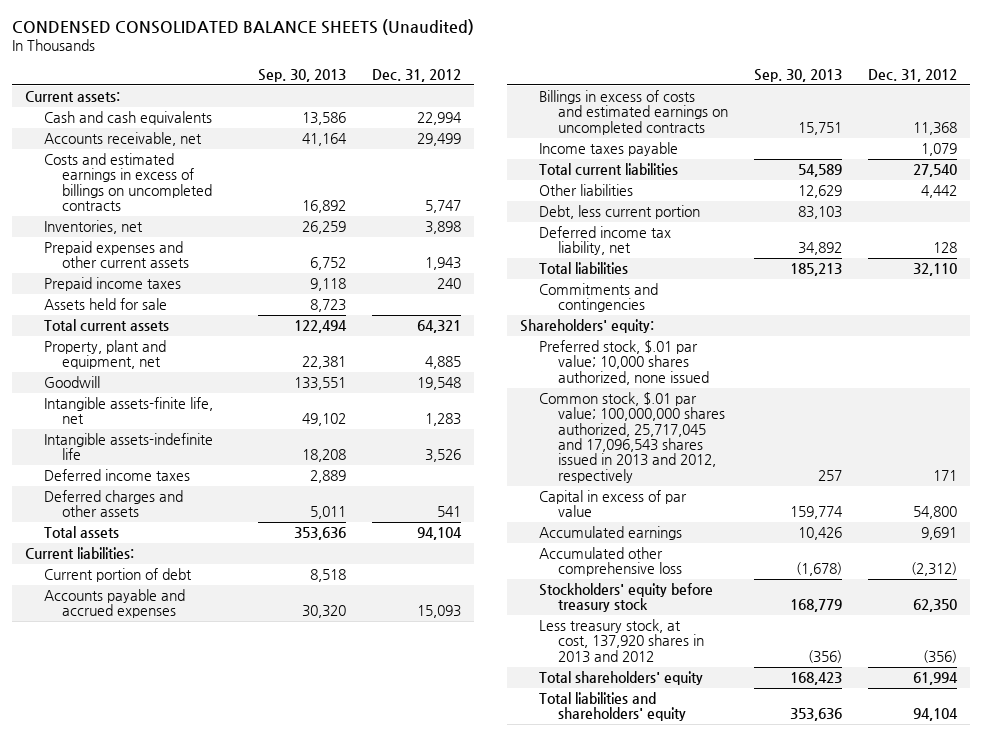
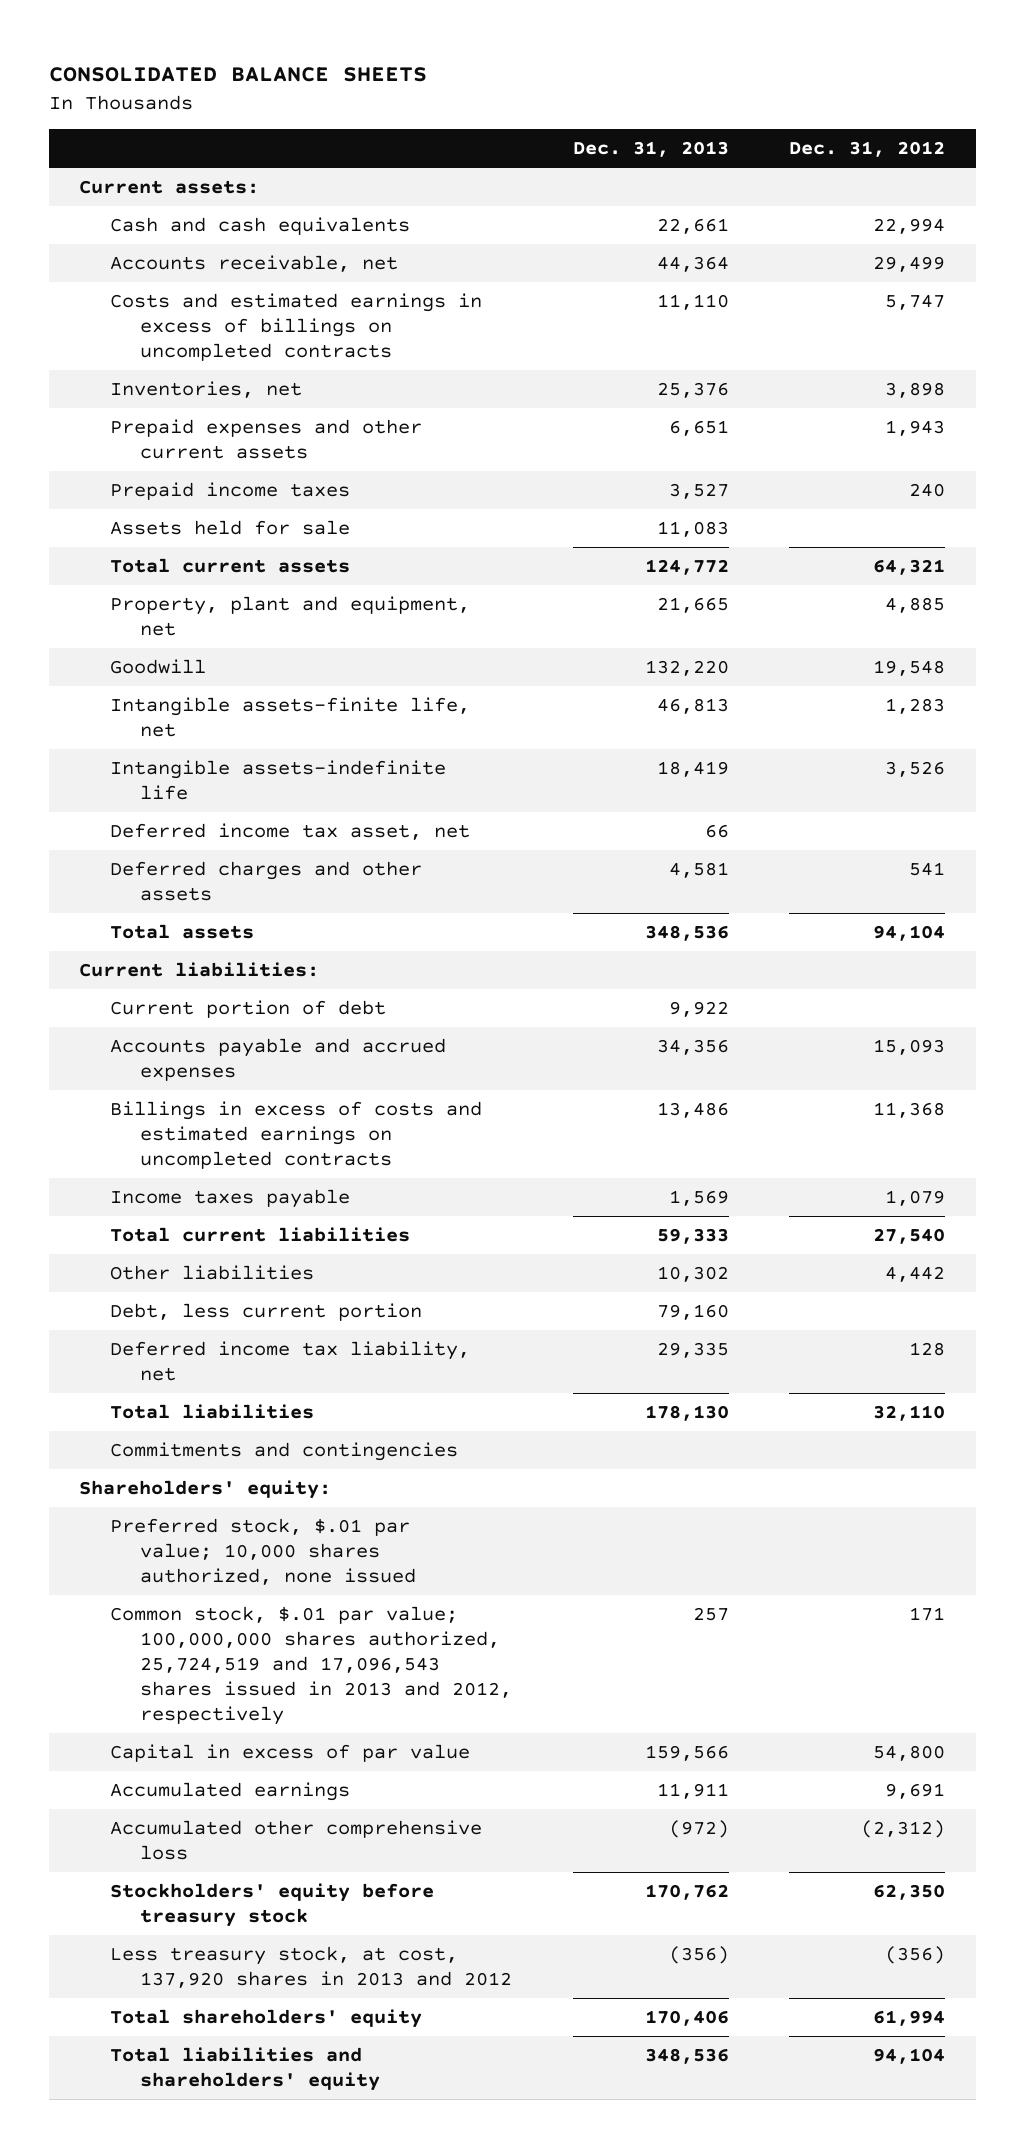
[11,19,474,36] CONDENSED CONSOLIDATED BALANCE SHEETS (Unaudited) -> [48,66,427,82] CONSOLIDATED BALANCE SHEETS
[258,68,347,82] Sep. 30, 2013 -> none
none -> [572,141,729,158] Dec. 31, 2013
[43,469,190,482] Deferred income taxes -> [109,823,470,841] Deferred income tax asset, net
[539,392,725,483] Common stock, $.01 par value; 100,000,000 shares authorized, 25,717,045 and 17,096,543 shares issued in 2013 and 2012, respectively -> [109,1606,513,1725] Common stock, $.01 par value; 100,000,000 shares authorized, 25,724,519 and 17,096,543 shares issued in 2013 and 2012, respectively

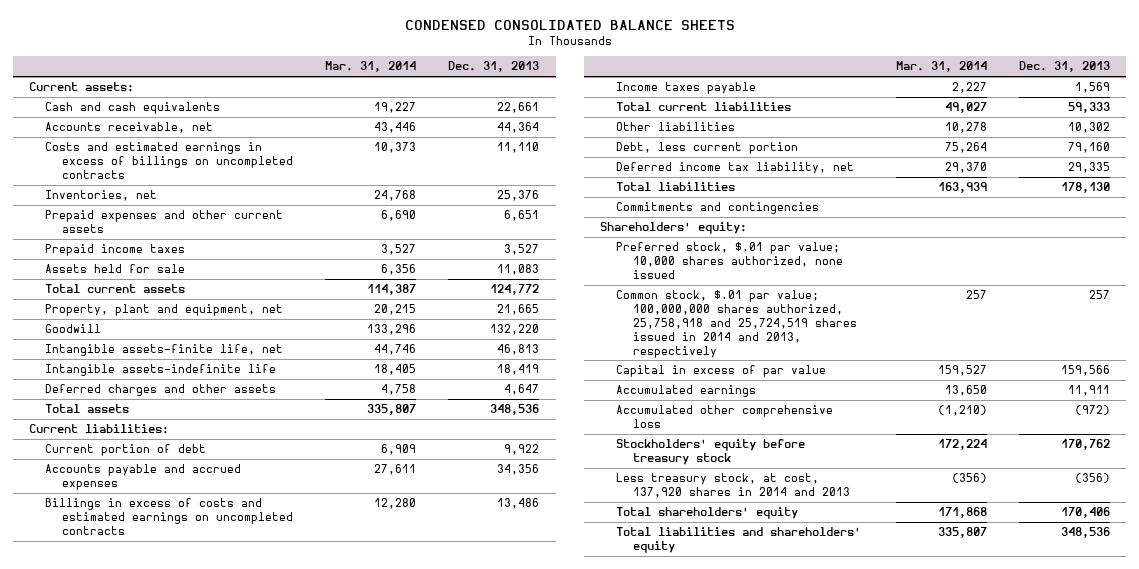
[48,66,427,82] CONSOLIDATED BALANCE SHEETS -> [404,20,735,31] CONDENSED CONSOLIDATED BALANCE SHEETS
[789,141,946,158] Dec. 31, 2012 -> none
none -> [325,61,417,73] Mar. 31, 2014
[109,823,470,841] Deferred income tax asset, net -> none
[668,862,729,879] 4,581 -> [504,384,540,396] 4,647
[109,1606,513,1725] Common stock, $.01 par value; 100,000,000 shares authorized, 25,724,519 and 17,096,543 shares issued in 2013 and 2012, respectively -> [616,290,857,358] Common stock, $.01 par value; 100,000,000 shares authorized, 25,758,918 and 25,724,519 shares issued in 2014 and 2013, respectively
[109,1946,513,1989] Less treasury stock, at cost, 137,920 shares in 2013 and 2012 -> [616,473,850,499] Less treasury stock, at cost, 137,920 shares in 2014 and 2013

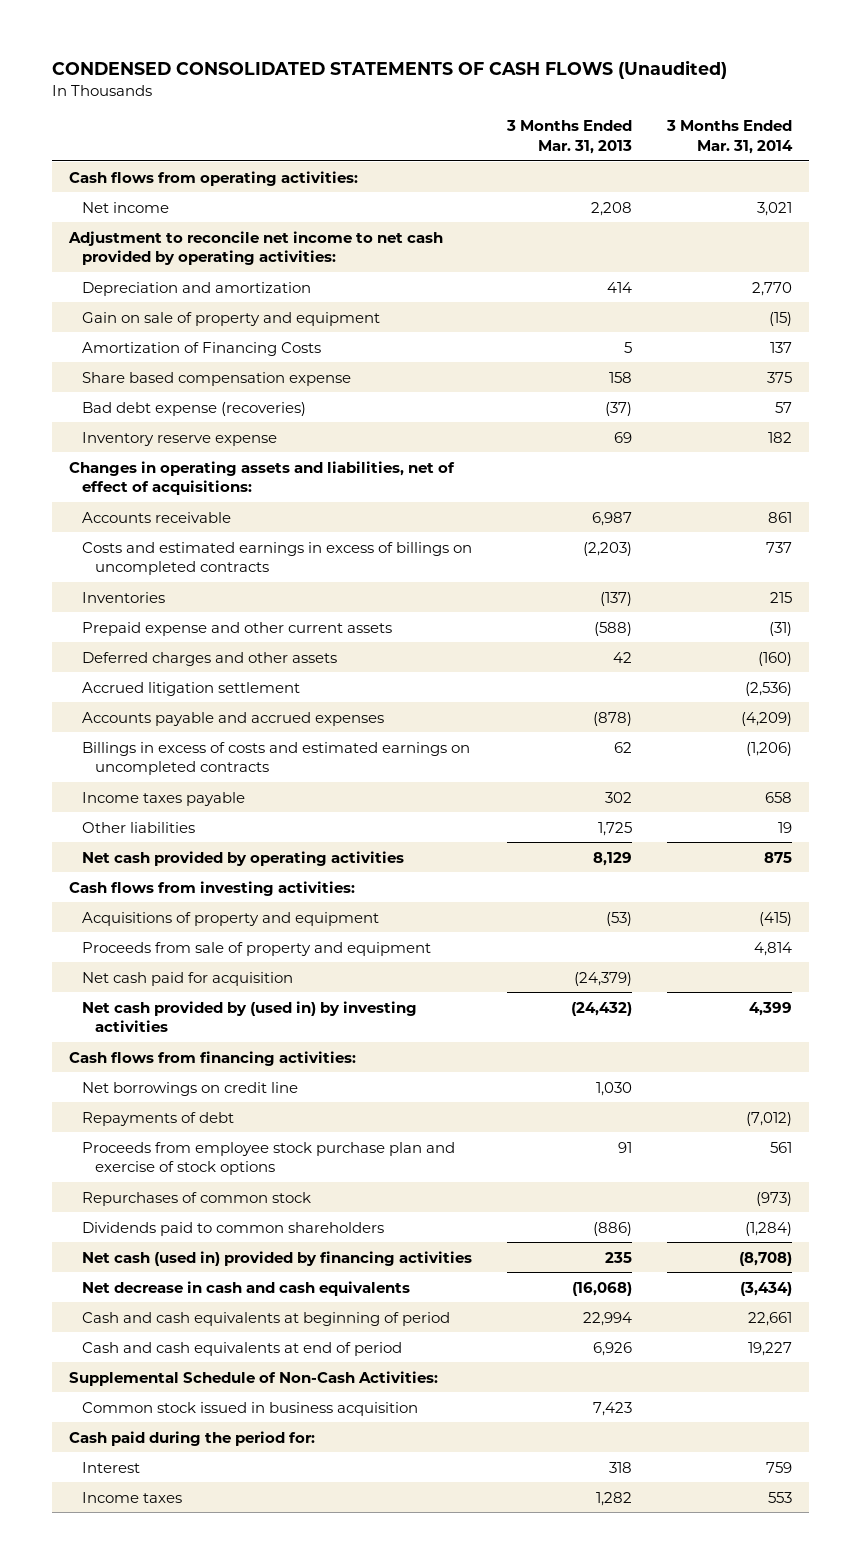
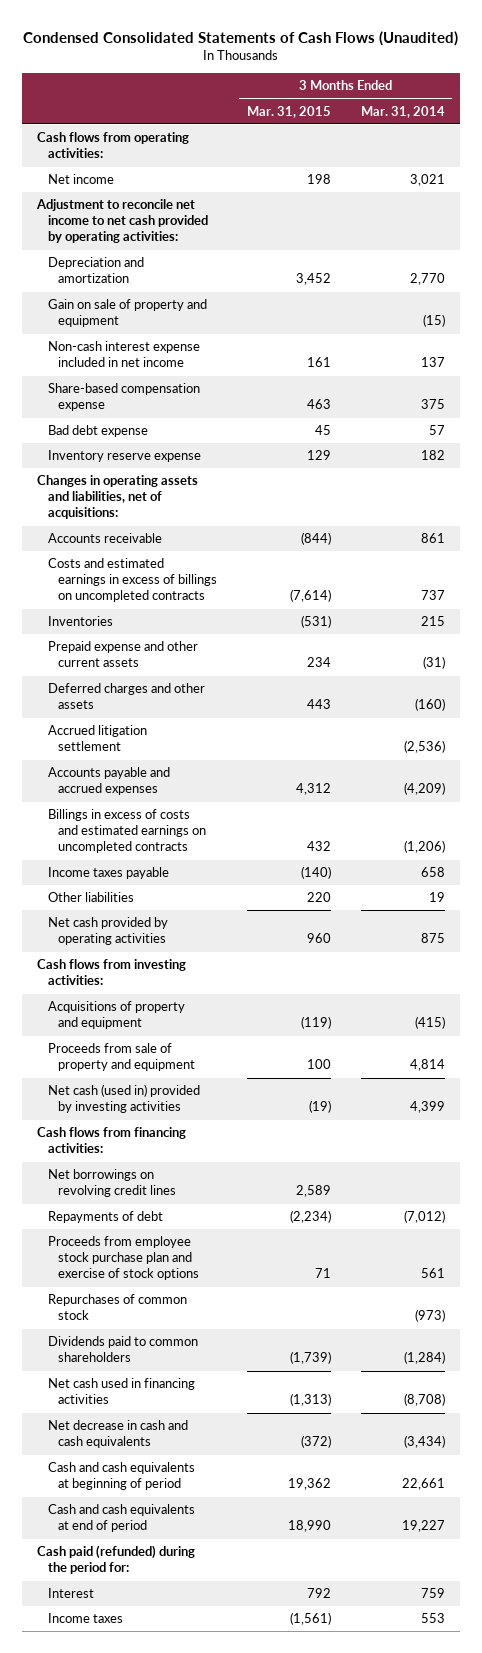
[52,60,728,80] CONDENSED CONSOLIDATED STATEMENTS OF CASH FLOWS (Unaudited) -> [23,30,459,46] Condensed Consolidated Statements of Cash Flows (Unaudited)
[506,120,633,154] 3 Months Ended Mar. 31, 2013 -> none
none -> [246,105,331,118] Mar. 31, 2015
[82,341,322,356] Amortization of Financing Costs -> [47,341,200,368] Non-cash interest expense included in net income
[82,371,352,386] Share based compensation expense -> [47,383,200,412] Share-based compensation expense
[82,401,307,416] Bad debt expense (recoveries) -> [47,425,148,438] Bad debt expense
[69,460,456,495] Changes in operating assets and liabilities, net of effect of acquisitions: -> [37,475,199,520] Changes in operating assets and liabilities, net of acquisitions:
[82,971,294,986] Net cash paid for acquisition -> none
[82,1000,418,1032] Net cash provided by (used in) by investing activities -> [47,1084,200,1114] Net cash (used in) provided by investing activities
[82,1081,299,1096] Net borrowings on credit line -> [47,1169,176,1198] Net borrowings on revolving credit lines
[82,1250,473,1266] Net cash (used in) provided by financing activities -> [47,1378,195,1405] Net cash used in financing activities
[69,1370,439,1386] Supplemental Schedule of Non-Cash Activities: -> none
[82,1401,419,1416] Common stock issued in business acquisition -> none
[69,1430,316,1446] Cash paid during the period for: -> [37,1545,196,1575] Cash paid (refunded) during the period for:

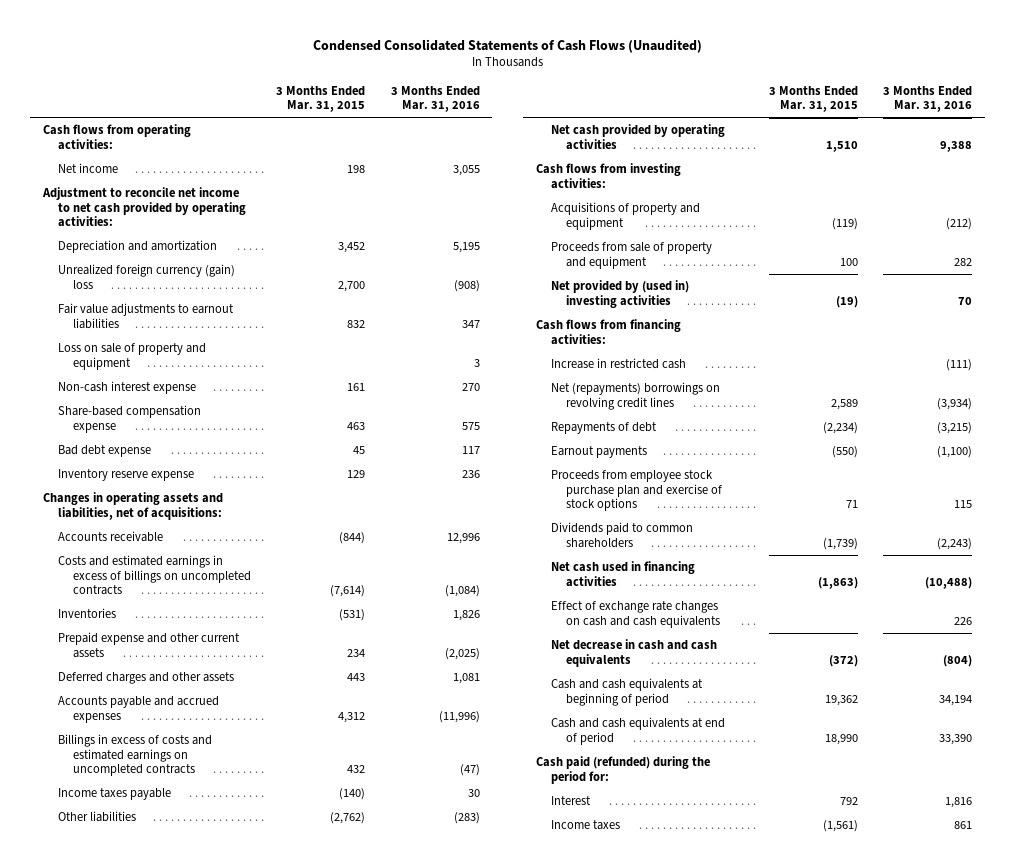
[360,105,445,118] Mar. 31, 2014 -> none
none -> [390,85,480,113] 3 Months Ended Mar. 31, 2016
none -> [58,264,236,289] Unrealized foreign currency (gain) loss
none -> [58,303,235,329] Fair value adjustments to earnout liabilities
[47,299,207,328] Gain on sale of property and equipment -> [58,343,207,370] Loss on sale of property and equipment
[47,341,200,368] Non-cash interest expense included in net income -> [58,381,197,395] Non-cash interest expense
[47,725,147,752] Accrued litigation settlement -> none
[306,892,331,903] 220 -> [330,812,366,825] (2,762)
[306,933,331,944] 960 -> [826,140,859,152] 1,510
[47,1084,200,1114] Net cash (used in) provided by investing activities -> [550,280,689,308] Net provided by (used in) investing activities
none -> [550,358,686,370] Increase in restricted cash
[47,1169,176,1198] Net borrowings on revolving credit lines -> [550,382,720,410] Net (repayments) borrowings on revolving credit lines
none -> [550,446,647,459] Earnout payments
[47,1294,187,1321] Repurchases of common stock -> none
[289,1393,331,1407] (1,313) -> [818,576,859,589] (1,863)
none -> [550,601,720,628] Effect of exchange rate changes on cash and cash equivalents

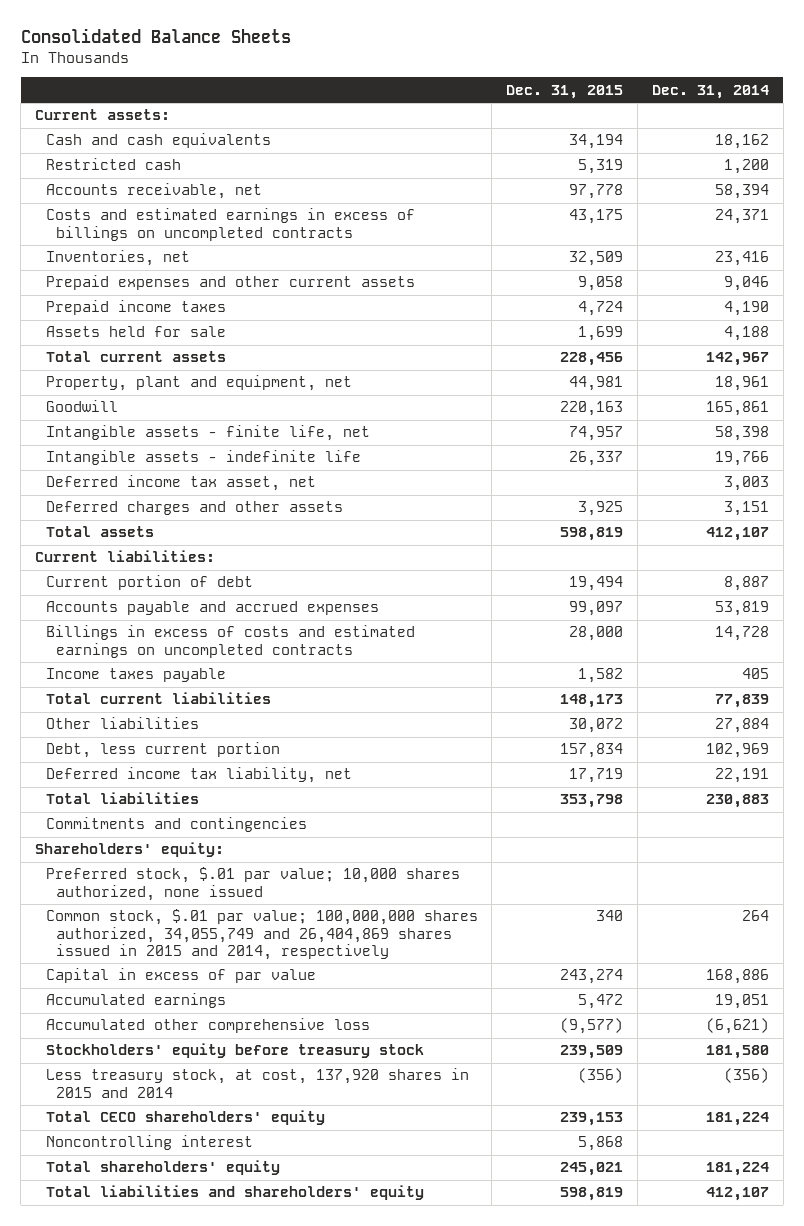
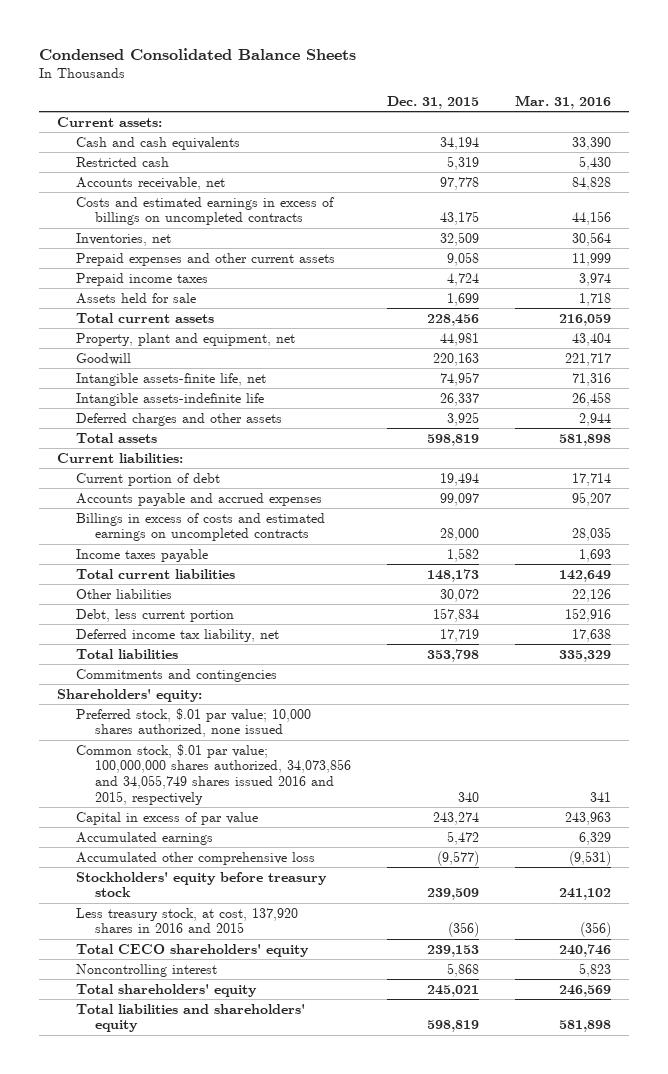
[20,28,291,44] Consolidated Balance Sheets -> [39,47,357,60] Condensed Consolidated Balance Sheets
[651,84,769,99] Dec. 31, 2014 -> none
none -> [515,95,612,110] Mar. 31, 2016
[45,475,316,492] Deferred income tax asset, net -> none
[45,425,370,442] Intangible assets - finite life, net -> [76,372,267,386] Intangible assets-finite life, net
[45,450,361,466] Intangible assets - indefinite life -> [76,392,265,406] Intangible assets-indefinite life
[45,909,478,960] Common stock, $.01 par value; 100,000,000 shares authorized, 34,055,749 and 26,404,869 shares issued in 2015 and 2014, respectively -> [76,743,352,805] Common stock, $.01 par value; 100,000,000 shares authorized, 34,073,856 and 34,055,749 shares issued 2016 and 2015, respectively
[45,1068,469,1098] Less treasury stock, at cost, 137,920 shares in 2015 and 2014 -> [76,907,299,934] Less treasury stock, at cost, 137,920 shares in 2016 and 2015

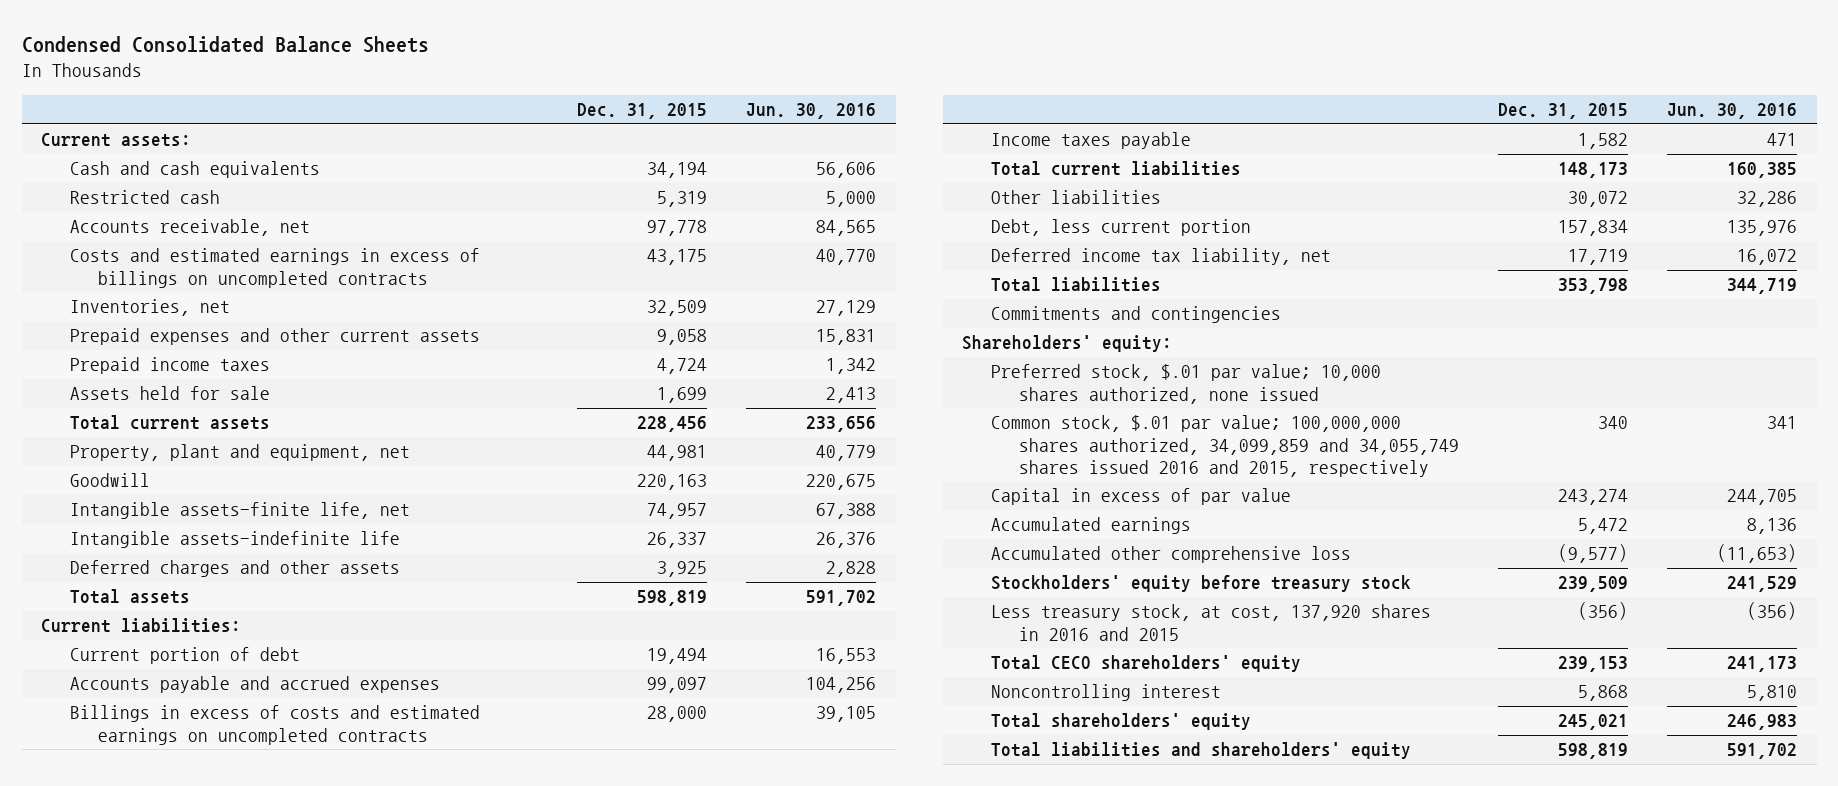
[515,95,612,110] Mar. 31, 2016 -> none
none -> [746,103,877,120] Jun. 30, 2016
[76,743,352,805] Common stock, $.01 par value; 100,000,000 shares authorized, 34,073,856 and 34,055,749 shares issued 2016 and 2015, respectively -> [990,415,1460,478] Common stock, $.01 par value; 100,000,000 shares authorized, 34,099,859 and 34,055,749 shares issued 2016 and 2015, respectively

